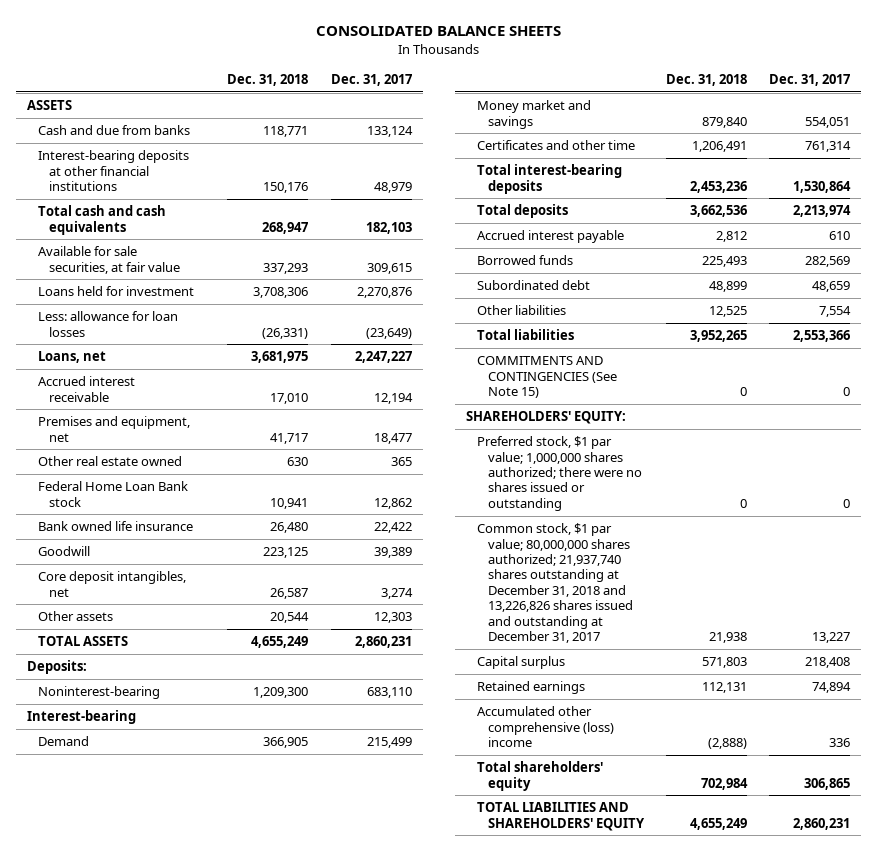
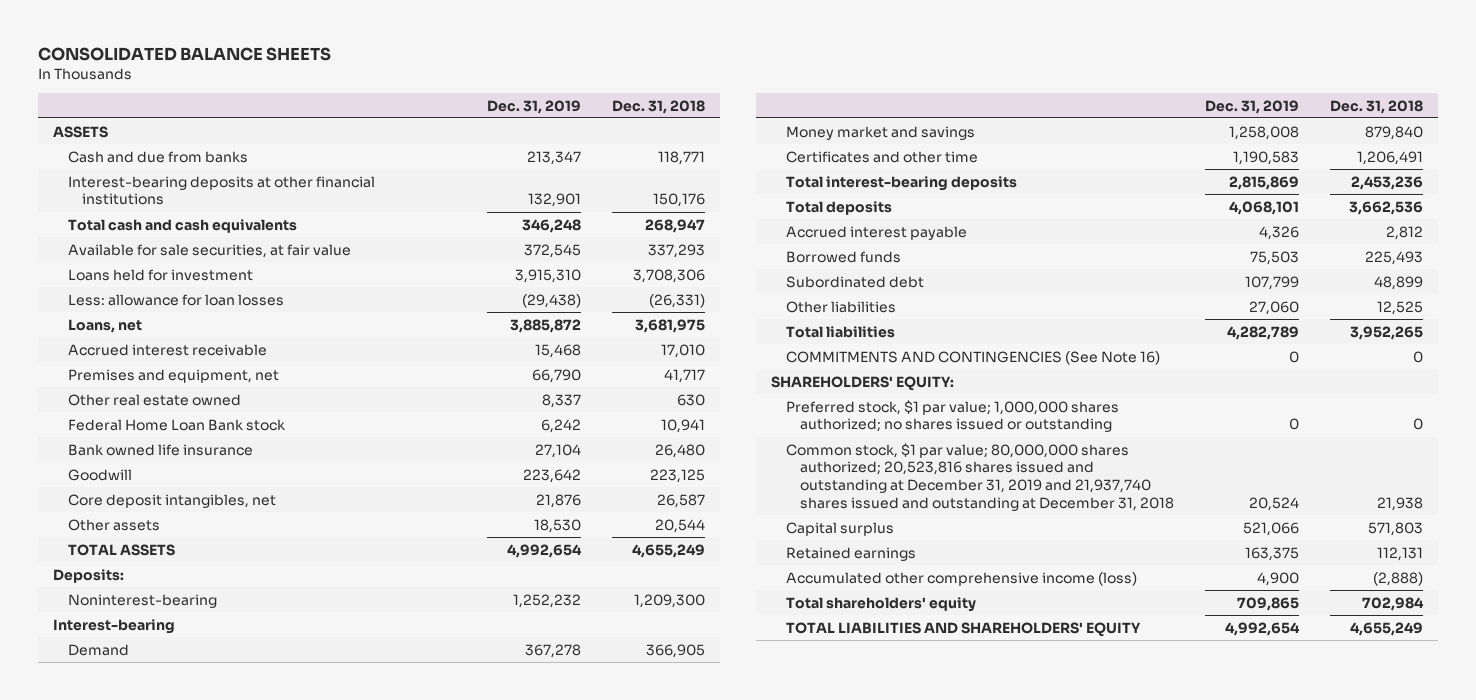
[330,73,412,86] Dec. 31, 2017 -> none
none -> [487,99,582,114] Dec. 31, 2019
[477,356,617,398] COMMITMENTS AND CONTINGENCIES (See Note 15) -> [785,350,1160,365] COMMITMENTS AND CONTINGENCIES (See Note 16)
[477,436,642,511] Preferred stock, $1 par value; 1,000,000 shares authorized; there were no shares issued or outstanding -> [785,399,1119,433] Preferred stock, $1 par value; 1,000,000 shares authorized; no shares issued or outstanding
[477,523,633,644] Common stock, $1 par value; 80,000,000 shares authorized; 21,937,740 shares outstanding at December 31, 2018 and 13,226,826 shares issued and outstanding at December 31, 2017 -> [785,442,1175,512] Common stock, $1 par value; 80,000,000 shares authorized; 20,523,816 shares issued and outstanding at December 31, 2019 and 21,937,740 shares issued and outstanding at December 31, 2018
[477,706,614,747] Accumulated other comprehensive (loss) income -> [785,571,1137,586] Accumulated other comprehensive income (loss)

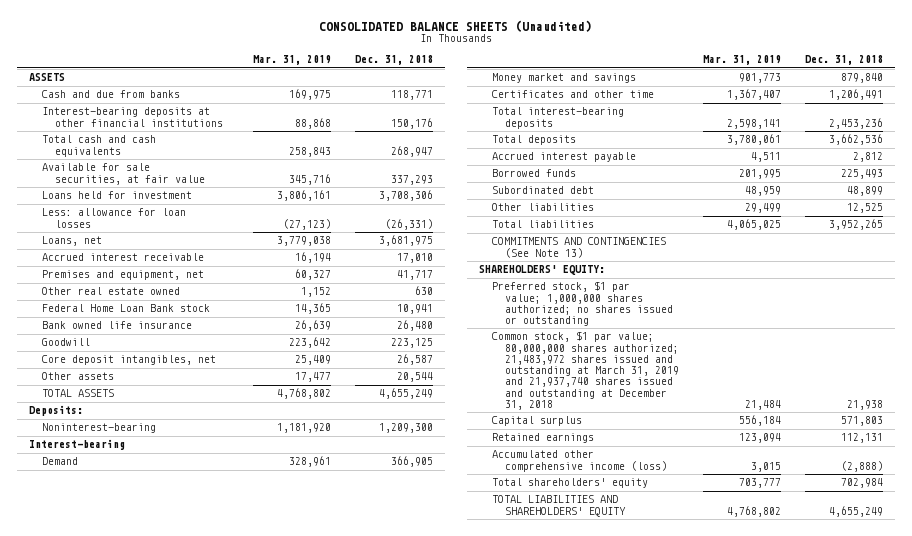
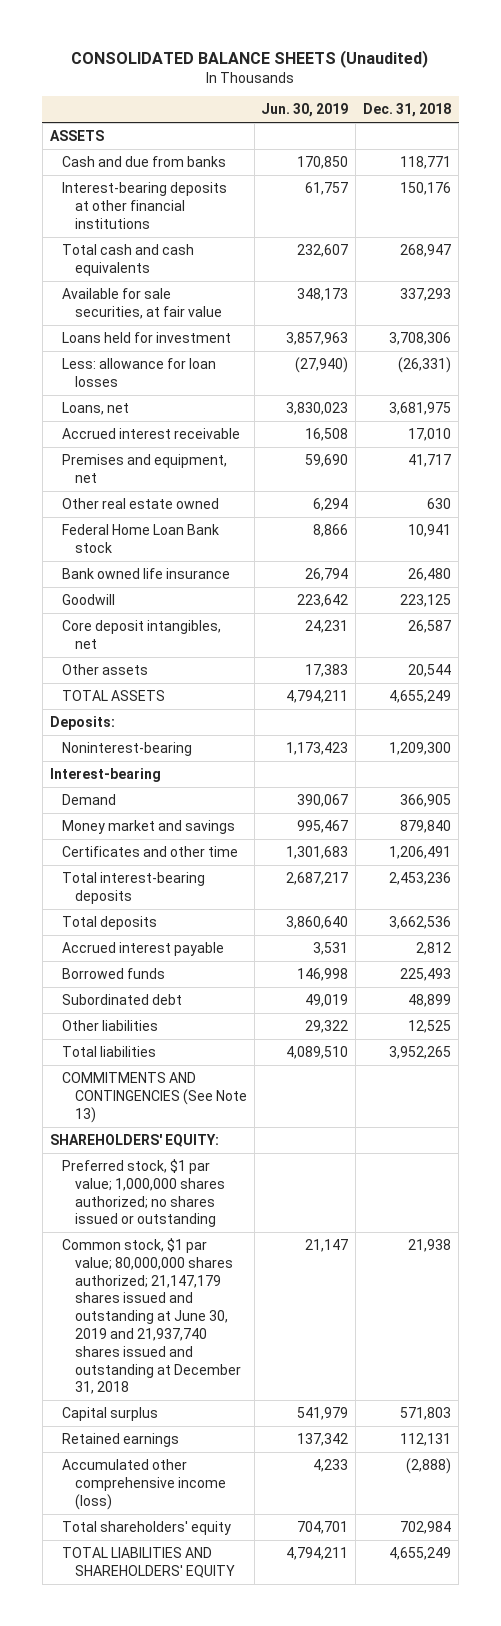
[253,55,332,66] Mar. 31, 2019 -> none
none -> [261,103,349,118] Jun. 30, 2019
[491,331,680,410] Common stock, $1 par value; 80,000,000 shares authorized; 21,483,972 shares issued and outstanding at March 31, 2019 and 21,937,740 shares issued and outstanding at December 31, 2018 -> [62,1237,241,1395] Common stock, $1 par value; 80,000,000 shares authorized; 21,147,179 shares issued and outstanding at June 30, 2019 and 21,937,740 shares issued and outstanding at December 31, 2018

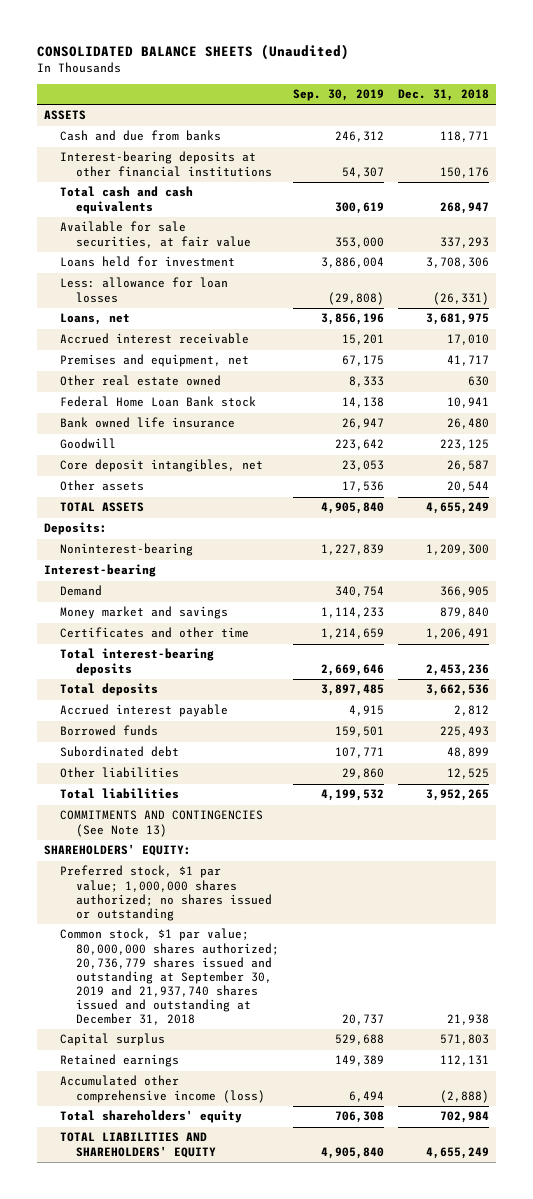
[261,103,349,118] Jun. 30, 2019 -> none
none -> [293,89,385,102] Sep. 30, 2019
[62,1237,241,1395] Common stock, $1 par value; 80,000,000 shares authorized; 21,147,179 shares issued and outstanding at June 30, 2019 and 21,937,740 shares issued and outstanding at December 31, 2018 -> [60,928,280,1025] Common stock, $1 par value; 80,000,000 shares authorized; 20,736,779 shares issued and outstanding at September 30, 2019 and 21,937,740 shares issued and outstanding at December 31, 2018

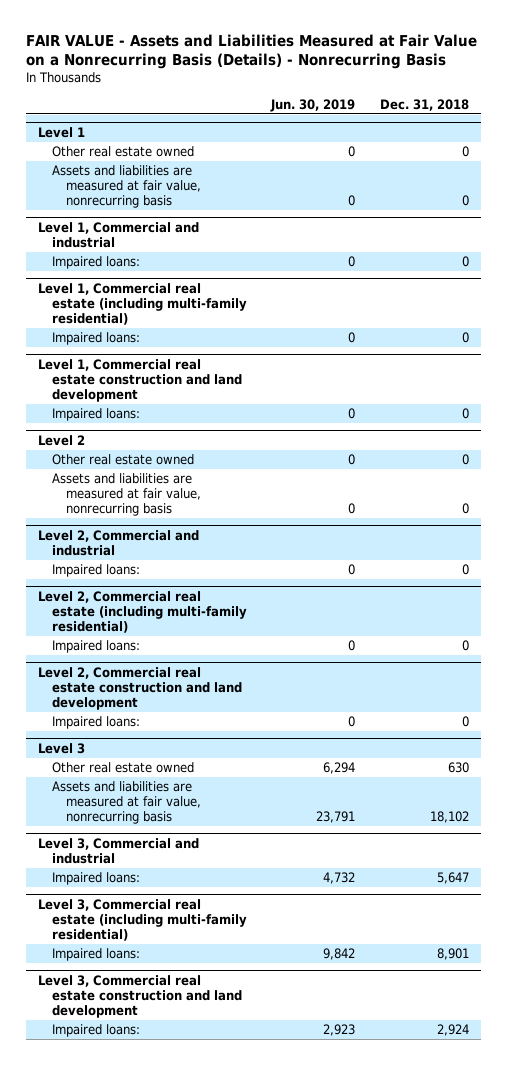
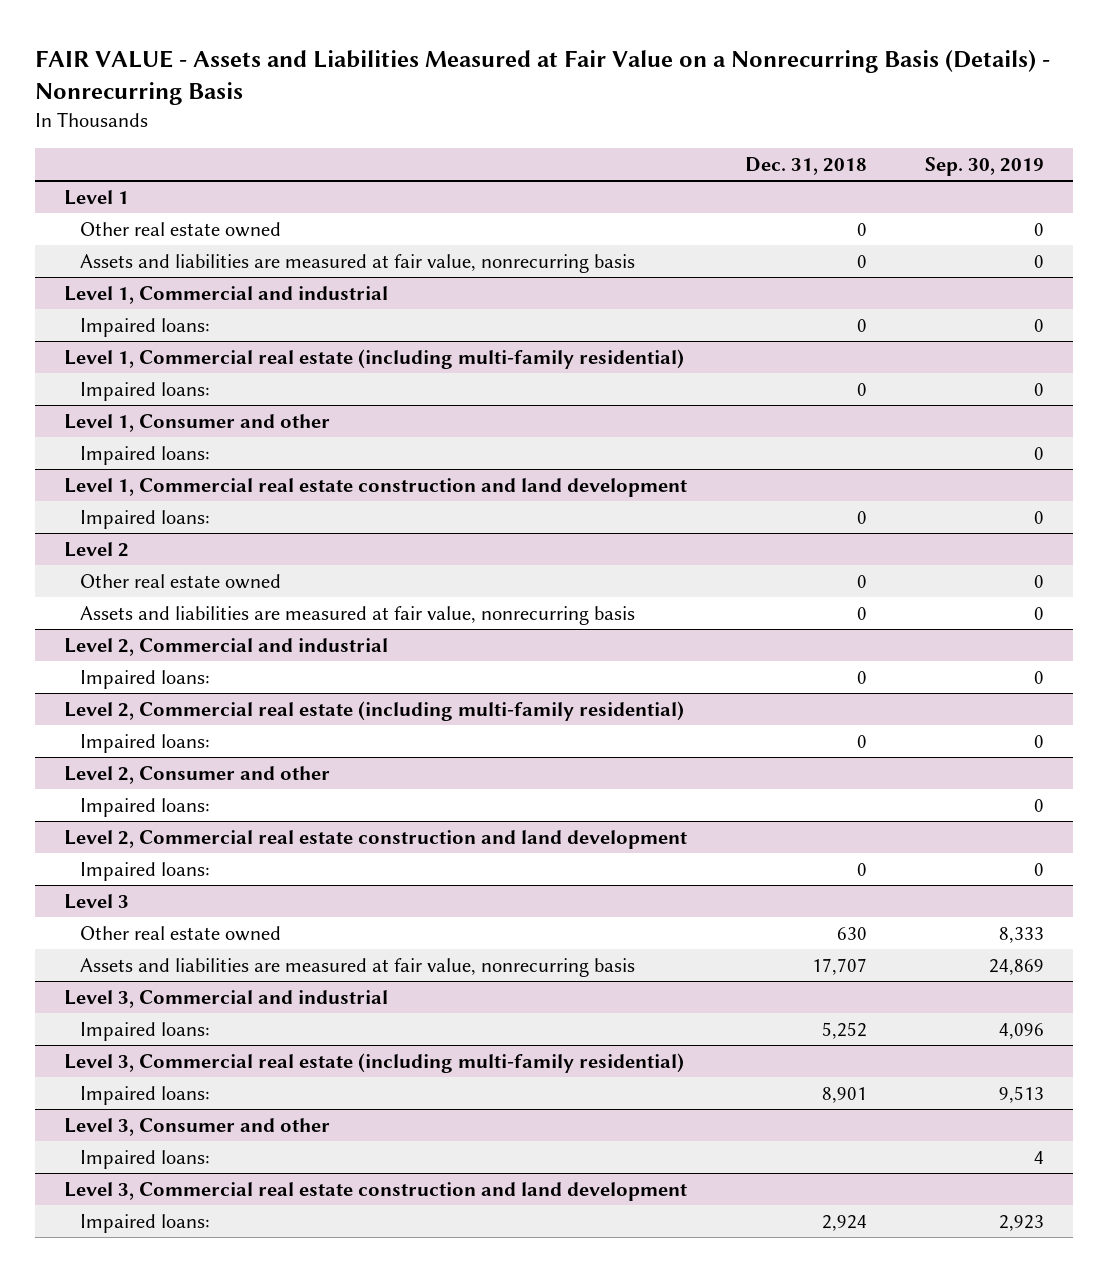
[270,98,356,112] Jun. 30, 2019 -> none
none -> [925,156,1045,176] Sep. 30, 2019
none -> [63,413,330,432] Level 1, Consumer and other
none -> [80,445,211,465] Impaired loans:
none -> [63,765,330,784] Level 2, Consumer and other
none -> [80,797,211,817] Impaired loans:
[429,811,469,824] 18,102 -> [812,957,868,975] 17,707
[436,872,469,885] 5,647 -> [822,1021,868,1039] 5,252
none -> [63,1117,330,1136] Level 3, Consumer and other
none -> [80,1149,211,1169] Impaired loans:

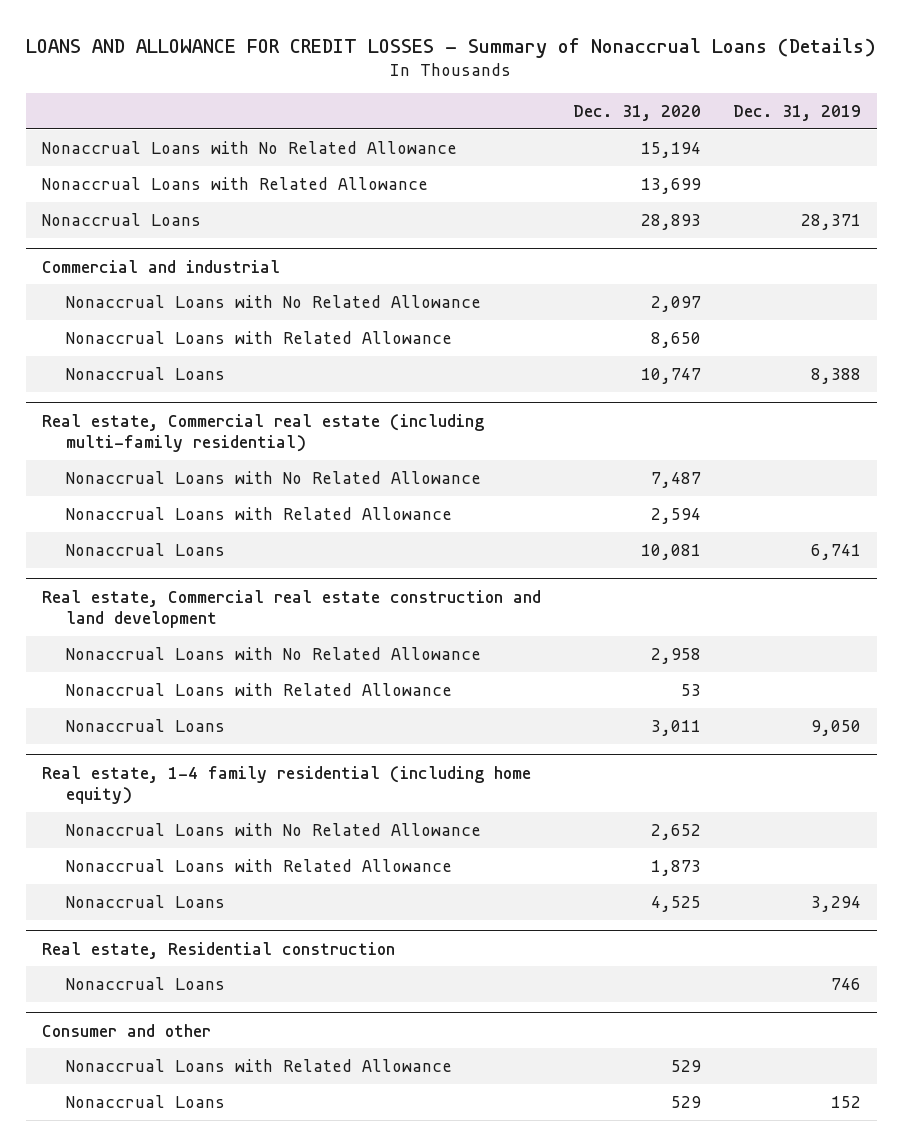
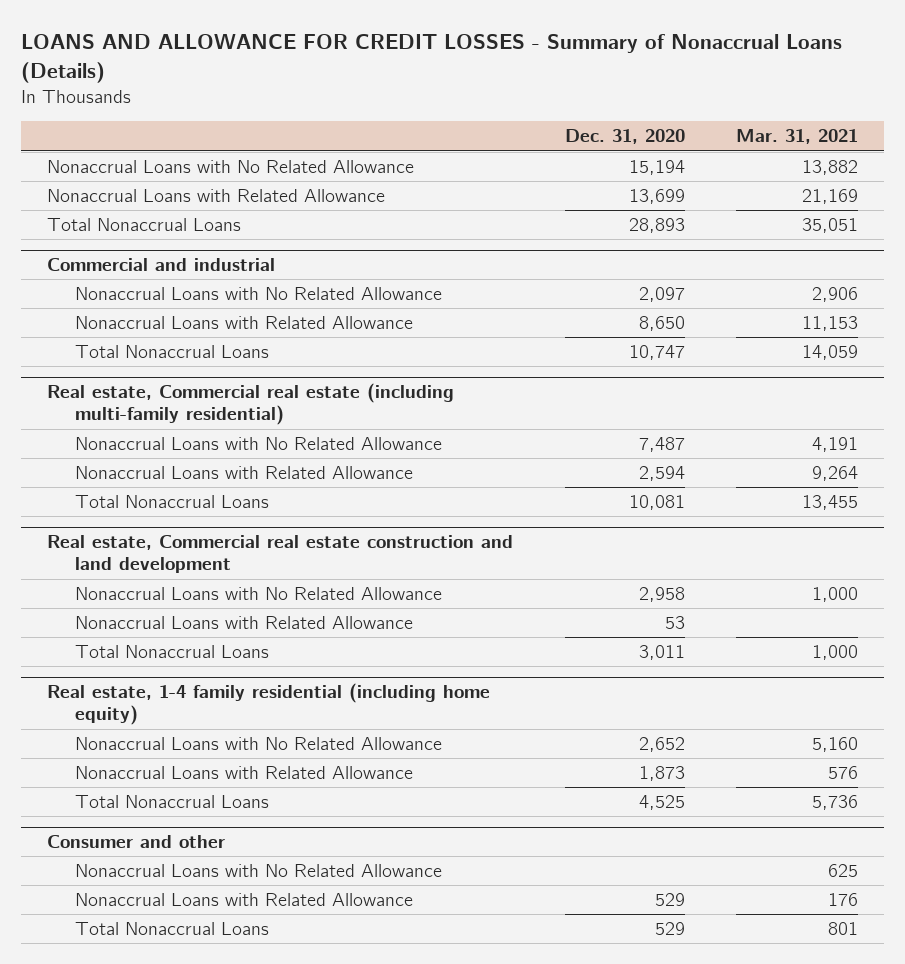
[732,105,861,122] Dec. 31, 2019 -> none
none -> [736,129,859,145] Mar. 31, 2021
[41,212,201,226] Nonaccrual Loans -> [46,218,241,232] Total Nonaccrual Loans
[65,366,225,380] Nonaccrual Loans -> [75,345,270,359] Total Nonaccrual Loans
[65,542,225,556] Nonaccrual Loans -> [75,495,270,509] Total Nonaccrual Loans
[65,718,225,732] Nonaccrual Loans -> [75,645,270,659] Total Nonaccrual Loans
[41,941,395,959] Real estate, Residential construction -> none
[65,976,225,990] Nonaccrual Loans -> none
[65,894,225,908] Nonaccrual Loans -> [75,795,270,809] Total Nonaccrual Loans
none -> [75,864,443,878] Nonaccrual Loans with No Related Allowance
[65,1094,225,1108] Nonaccrual Loans -> [75,922,270,936] Total Nonaccrual Loans

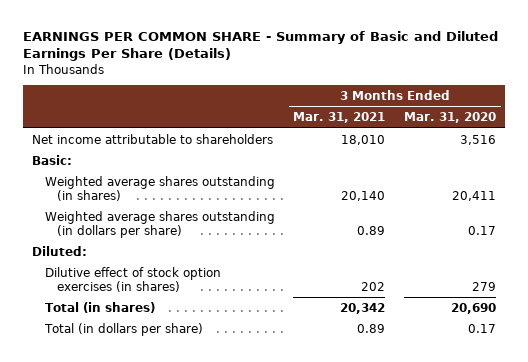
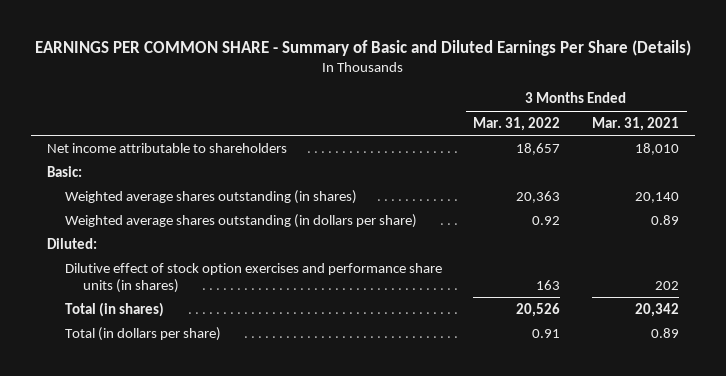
[404,112,497,124] Mar. 31, 2020 -> none
none -> [473,116,561,131] Mar. 31, 2022
[44,266,221,292] Dilutive effect of stock option exercises (in shares) -> [64,262,442,293] Dilutive effect of stock option exercises and performance share units (in shares)

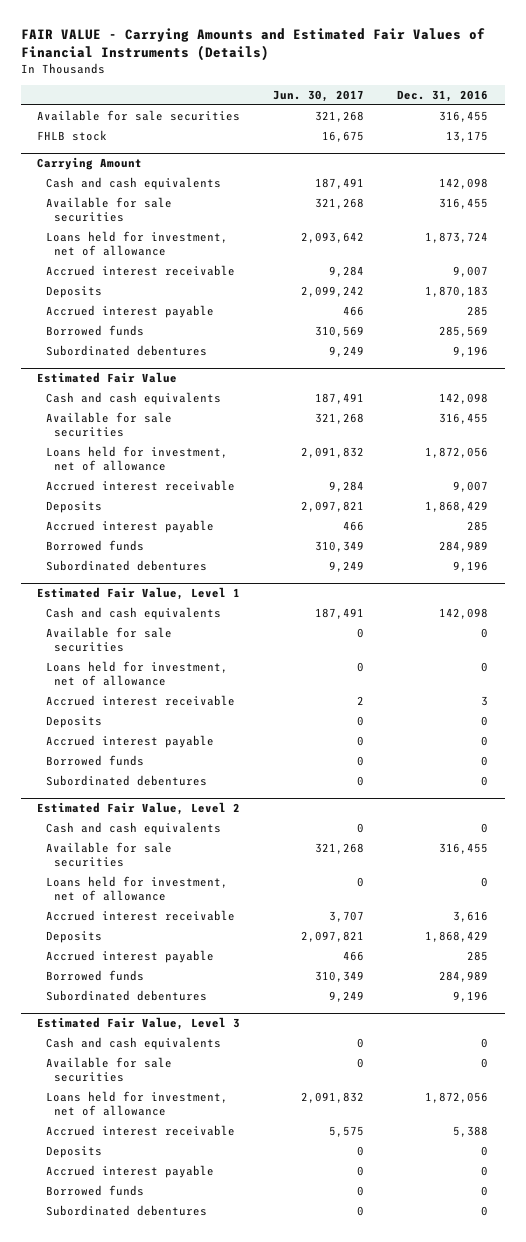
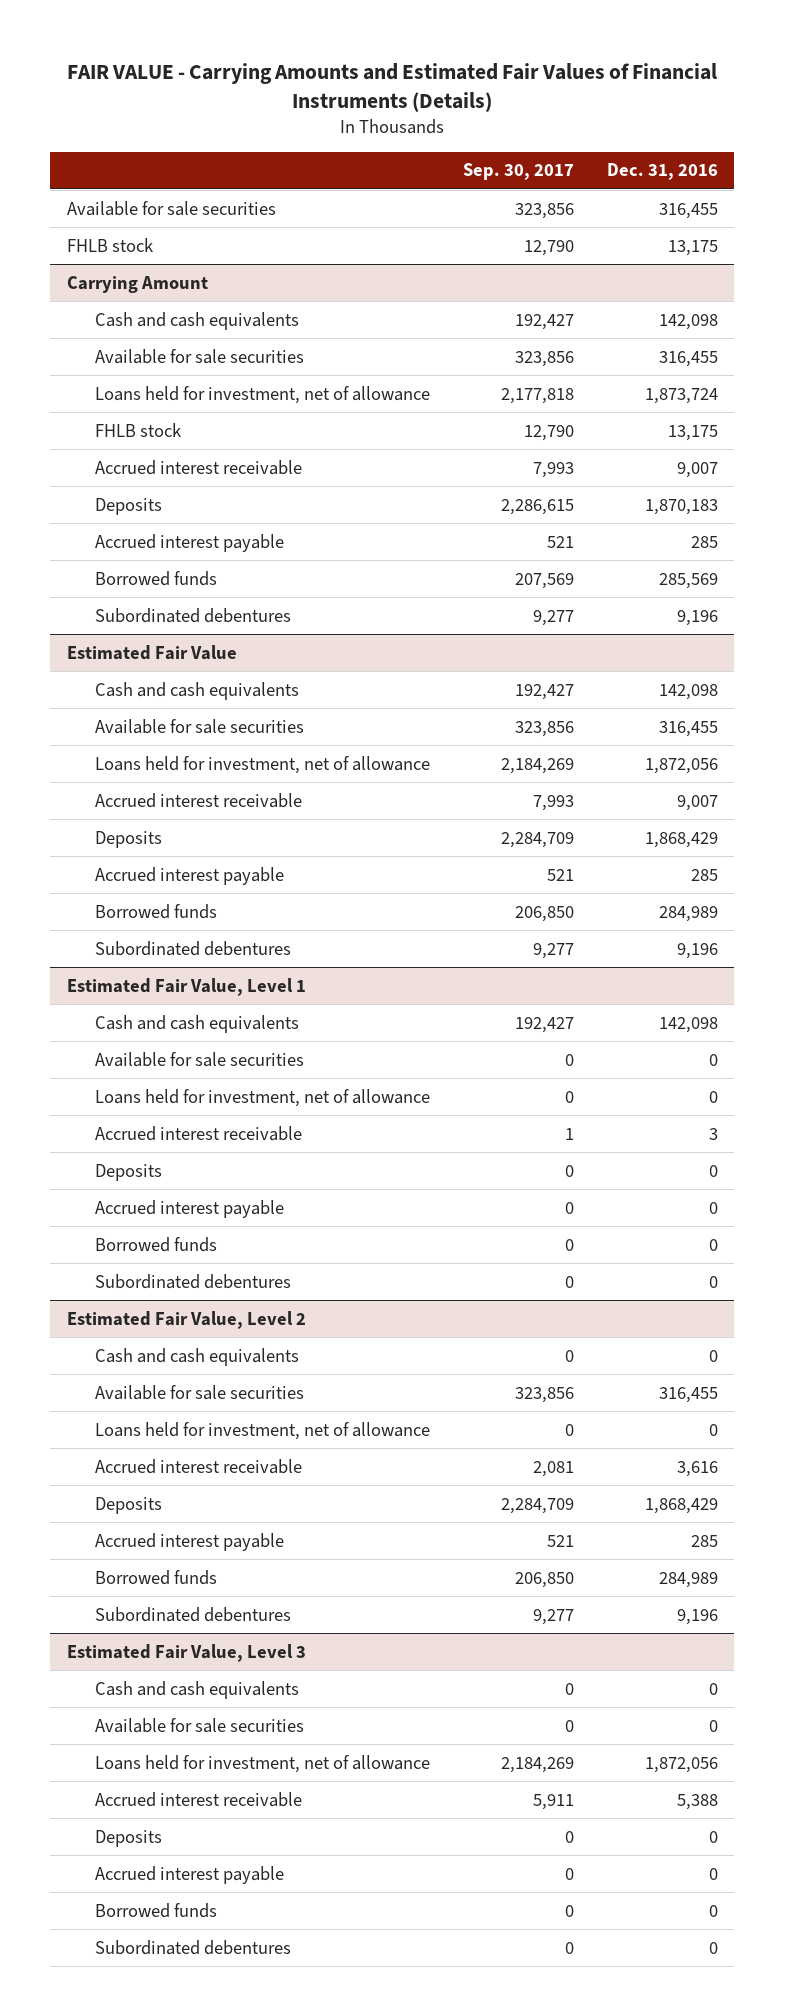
[273,89,365,102] Jun. 30, 2017 -> none
none -> [463,163,575,181] Sep. 30, 2017
none -> [95,422,182,437] FHLB stock

